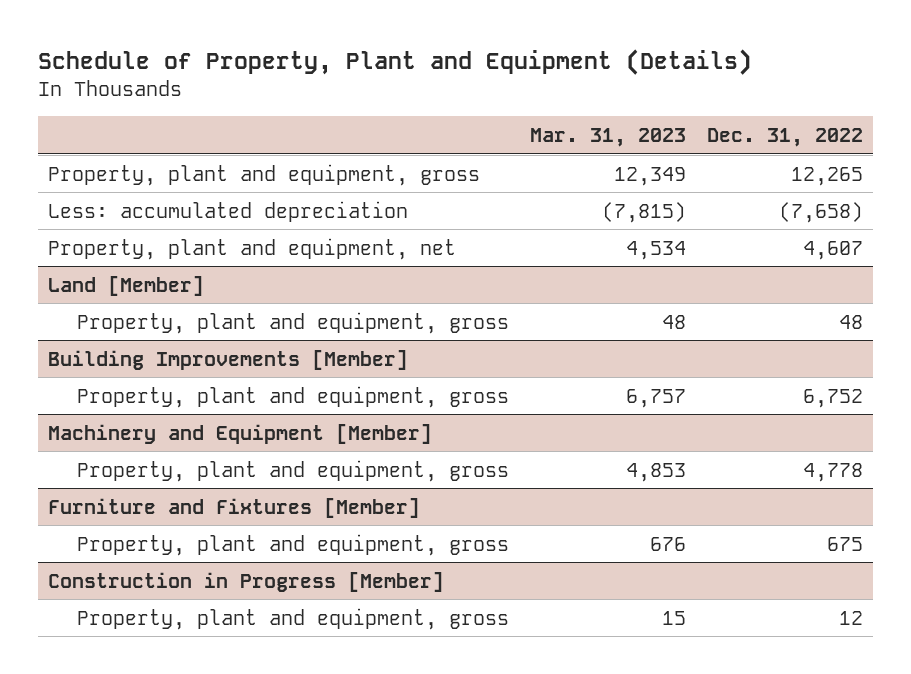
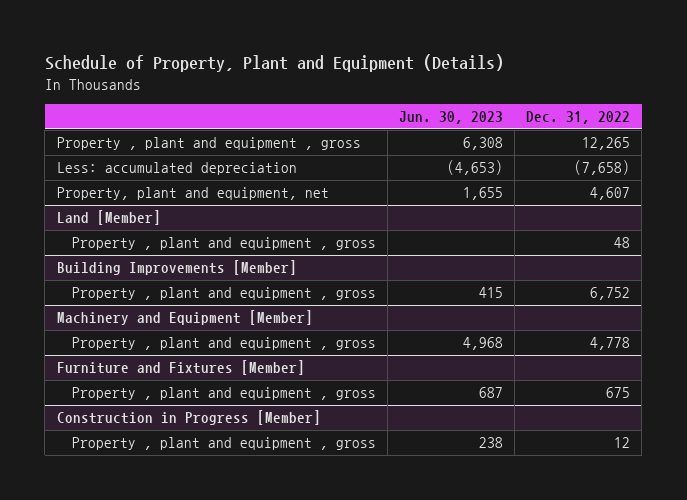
[529,128,686,148] Mar. 31, 2023 -> none
none -> [399,111,504,125] Jun. 30, 2023
[48,163,481,186] Property, plant and equipment, gross -> [56,137,361,151] Property , plant and equipment , gross
[76,311,509,334] Property, plant and equipment, gross -> [72,237,377,251] Property , plant and equipment , gross
[76,385,509,408] Property, plant and equipment, gross -> [72,287,377,301] Property , plant and equipment , gross
[76,459,509,482] Property, plant and equipment, gross -> [72,337,377,351] Property , plant and equipment , gross
[76,533,509,556] Property, plant and equipment, gross -> [72,387,377,401] Property , plant and equipment , gross
[76,607,509,630] Property, plant and equipment, gross -> [72,437,377,451] Property , plant and equipment , gross

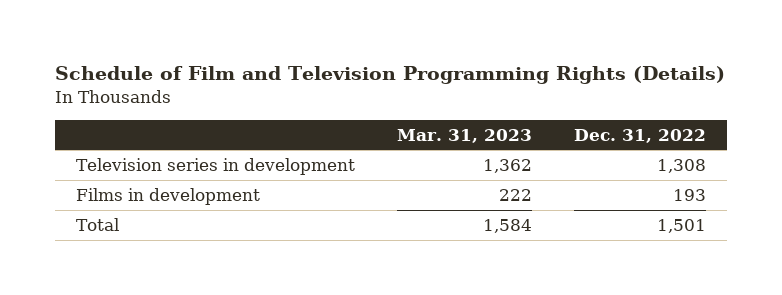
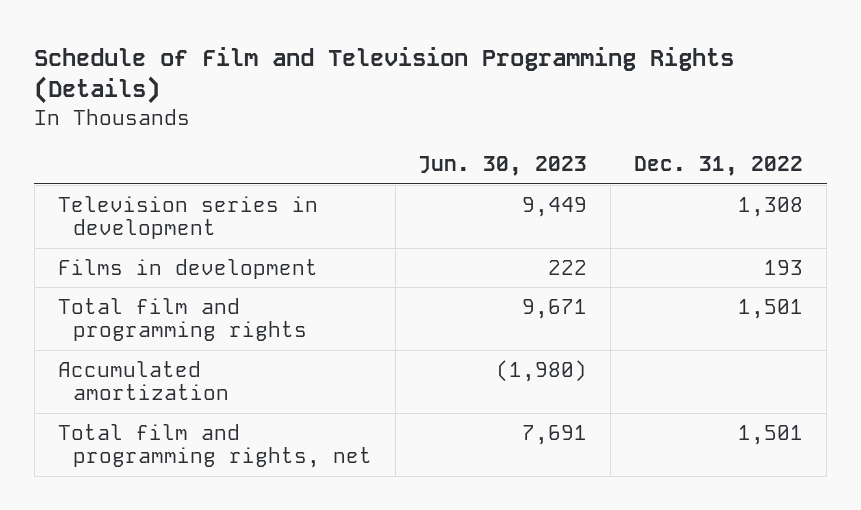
[396,128,532,143] Mar. 31, 2023 -> none
none -> [418,156,588,177] Jun. 30, 2023
none -> [57,297,307,342] Total film and programming rights
none -> [57,360,229,401] Accumulated amortization
[75,218,119,232] Total -> [57,423,372,469] Total film and programming rights, net

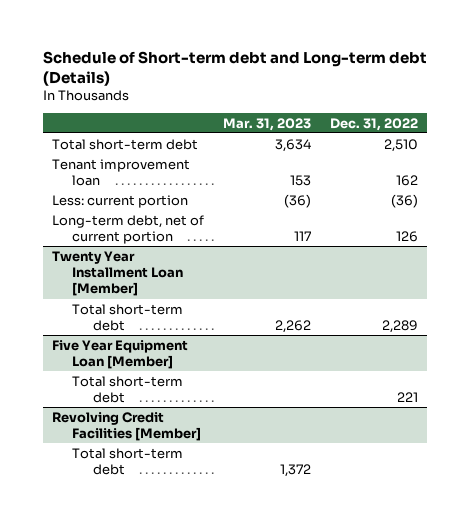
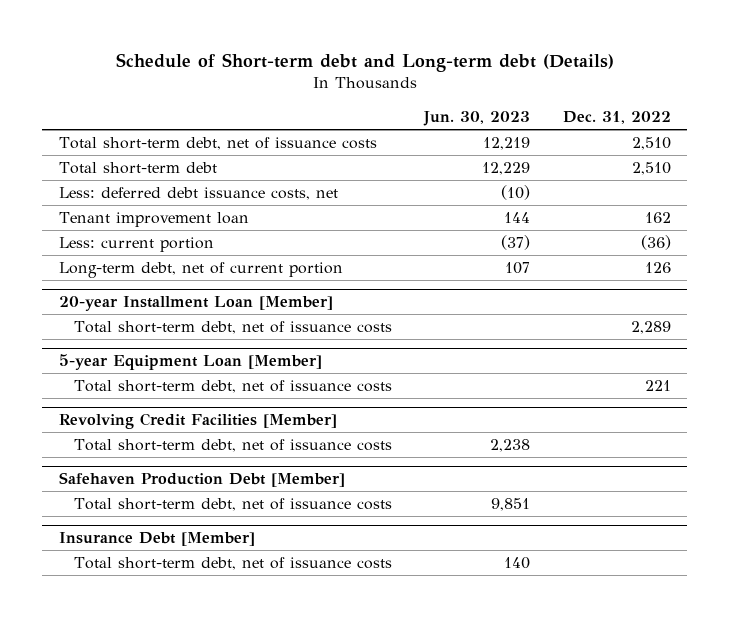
[223,117,312,131] Mar. 31, 2023 -> none
none -> [423,111,531,127] Jun. 30, 2023
none -> [58,136,377,150] Total short-term debt, net of issuance costs
none -> [58,186,338,200] Less: deferred debt issuance costs, net
[52,250,184,297] Twenty Year Installment Loan [Member] -> [58,296,333,312] 20-year Installment Loan [Member]
[72,303,184,332] Total short-term debt -> [73,320,392,334] Total short-term debt, net of issuance costs
[52,339,189,370] Five Year Equipment Loan [Member] -> [58,354,322,371] 5-year Equipment Loan [Member]
[72,375,184,404] Total short-term debt -> [73,379,392,393] Total short-term debt, net of issuance costs
[72,447,184,476] Total short-term debt -> [73,438,392,452] Total short-term debt, net of issuance costs
none -> [58,472,345,488] Safehaven Production Debt [Member]
none -> [73,497,392,511] Total short-term debt, net of issuance costs
none -> [58,532,255,547] Insurance Debt [Member]
none -> [73,556,392,570] Total short-term debt, net of issuance costs

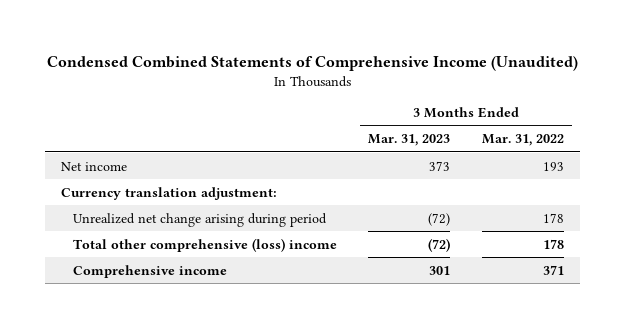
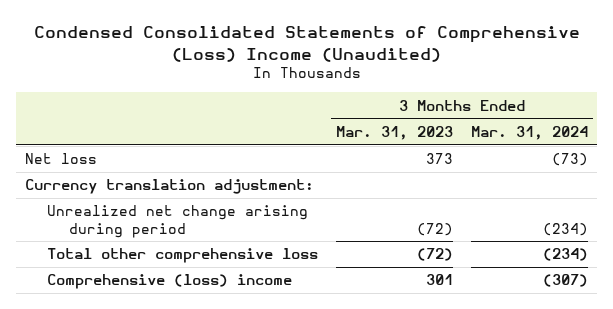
[46,55,578,71] Condensed Combined Statements of Comprehensive Income (Unaudited) -> [33,25,580,62] Condensed Consolidated Statements of Comprehensive (Loss) Income (Unaudited)
[482,134,565,147] Mar. 31, 2022 -> none
none -> [471,125,589,140] Mar. 31, 2024
[61,161,128,171] Net income -> [25,153,98,165] Net loss
[72,237,337,252] Total other comprehensive (loss) income -> [46,248,318,264] Total other comprehensive loss
[72,264,227,278] Comprehensive income -> [46,274,292,290] Comprehensive (loss) income

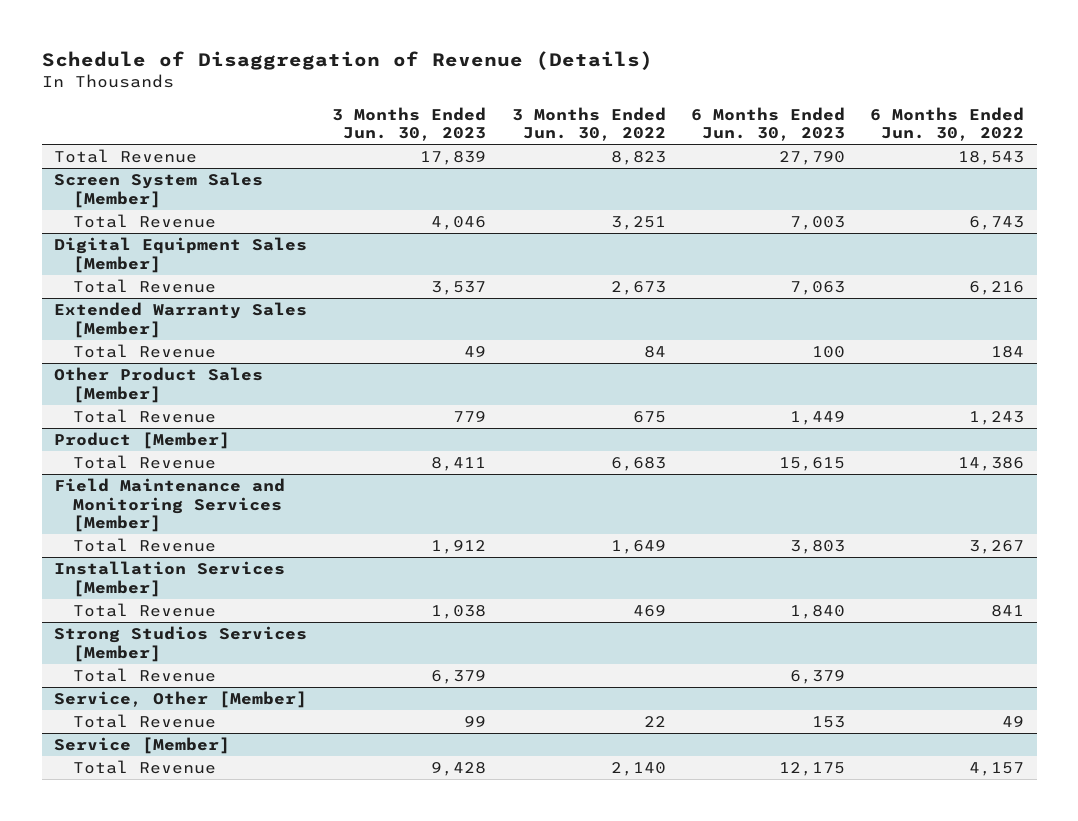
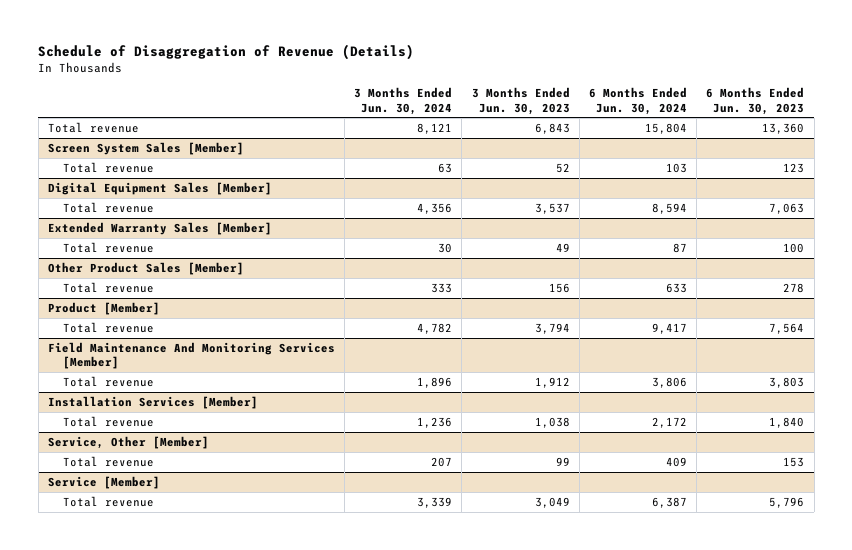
[511,106,666,142] 3 Months Ended Jun. 30, 2022 -> none
[870,106,1025,142] 6 Months Ended Jun. 30, 2022 -> none
none -> [354,87,453,115] 3 Months Ended Jun. 30, 2024
none -> [588,87,687,115] 6 Months Ended Jun. 30, 2024
[54,148,198,163] Total Revenue -> [47,122,139,134] Total revenue
[420,150,487,165] 17,839 -> [534,123,570,135] 6,843
[778,150,845,165] 27,790 -> [762,123,805,135] 13,360
[73,213,217,228] Total Revenue -> [63,162,155,174] Total revenue
[431,215,487,230] 4,046 -> [555,163,570,174] 52
[789,215,845,230] 7,003 -> [783,163,805,174] 123
[73,278,217,293] Total Revenue -> [63,202,155,214] Total revenue
[73,343,217,358] Total Revenue -> [63,242,155,254] Total revenue
[73,408,217,423] Total Revenue -> [63,282,155,294] Total revenue
[453,410,487,422] 779 -> [548,283,570,294] 156
[789,410,845,425] 1,449 -> [783,283,805,294] 278
[73,454,217,469] Total Revenue -> [63,322,155,334] Total revenue
[431,456,487,471] 8,411 -> [534,323,570,335] 3,794
[778,456,845,471] 15,615 -> [769,323,805,335] 7,564
[54,477,286,533] Field Maintenance and Monitoring Services [Member] -> [47,342,335,370] Field Maintenance And Monitoring Services [Member]
[73,537,217,552] Total Revenue -> [63,376,155,388] Total revenue
[54,625,308,662] Strong Studios Services [Member] -> none
[73,667,217,682] Total Revenue -> none
[73,602,217,617] Total Revenue -> [63,416,155,428] Total revenue
[73,713,217,728] Total Revenue -> [63,456,155,468] Total revenue
[73,759,217,774] Total Revenue -> [63,496,155,508] Total revenue
[431,761,487,776] 9,428 -> [534,497,570,509] 3,049
[778,761,845,776] 12,175 -> [769,497,805,509] 5,796

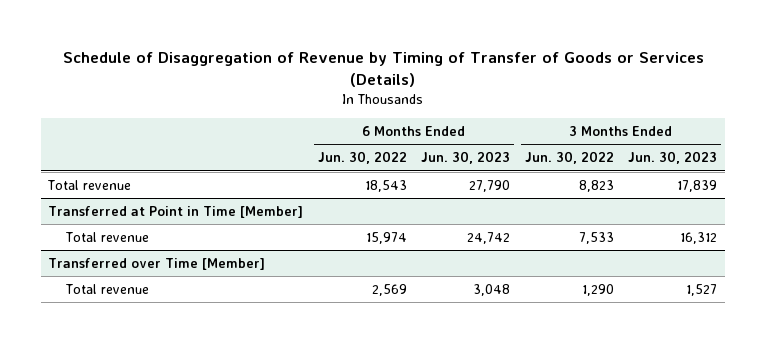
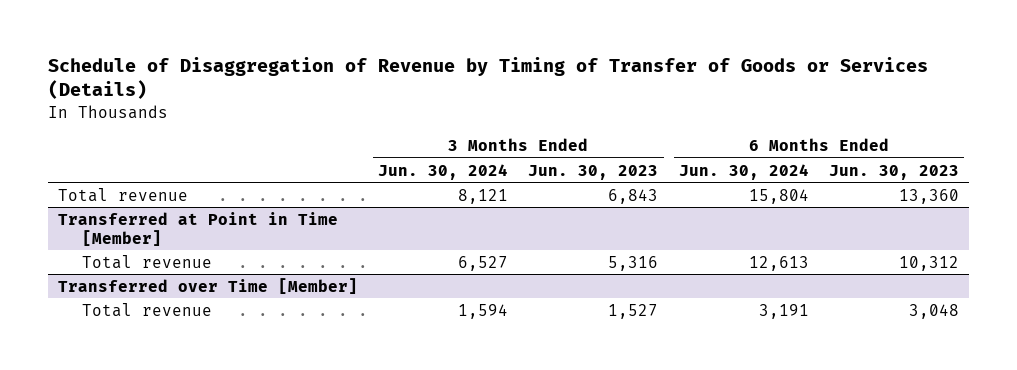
[317,151,407,165] Jun. 30, 2022 -> none
[524,151,614,165] Jun. 30, 2022 -> none
none -> [378,163,509,180] Jun. 30, 2024
none -> [678,163,809,180] Jun. 30, 2024
[469,179,511,192] 27,790 -> [899,188,960,204] 13,360
[677,179,718,192] 17,839 -> [608,188,659,204] 6,843
[467,231,511,244] 24,742 -> [899,255,960,271] 10,312
[680,231,718,244] 16,312 -> [608,255,659,271] 5,316

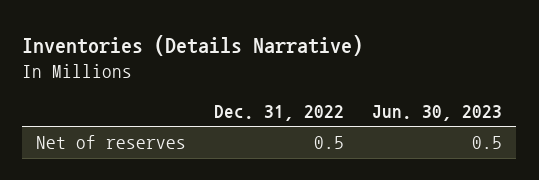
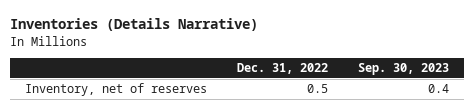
[372,105,503,122] Jun. 30, 2023 -> none
none -> [358,63,450,76] Sep. 30, 2023
[36,135,187,150] Net of reserves -> [25,83,208,97] Inventory, net of reserves

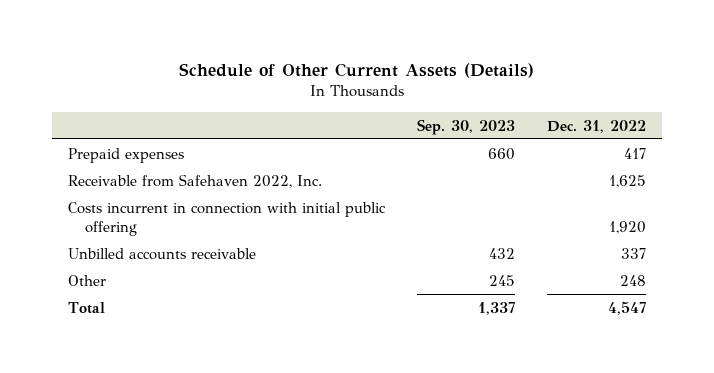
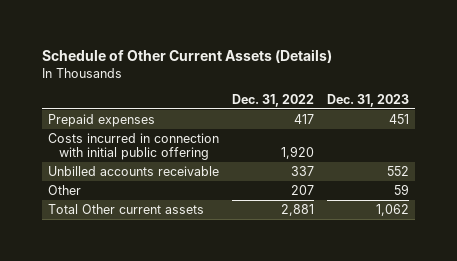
[416,118,515,135] Sep. 30, 2023 -> none
none -> [326,93,409,107] Dec. 31, 2023
[68,173,323,188] Receivable from Safehaven 2022, Inc. -> none
[68,201,387,236] Costs incurrent in connection with initial public offering -> [48,132,220,161] Costs incurred in connection with initial public offering
[619,274,646,286] 248 -> [291,184,315,195] 207
[68,301,106,314] Total -> [48,203,205,214] Total Other current assets
[607,300,646,315] 4,547 -> [281,203,315,216] 2,881

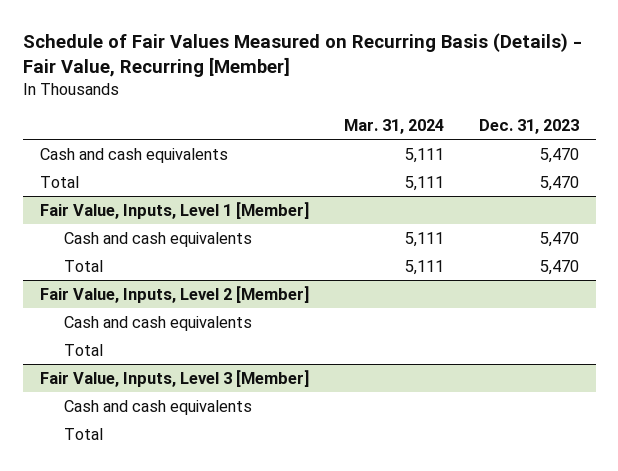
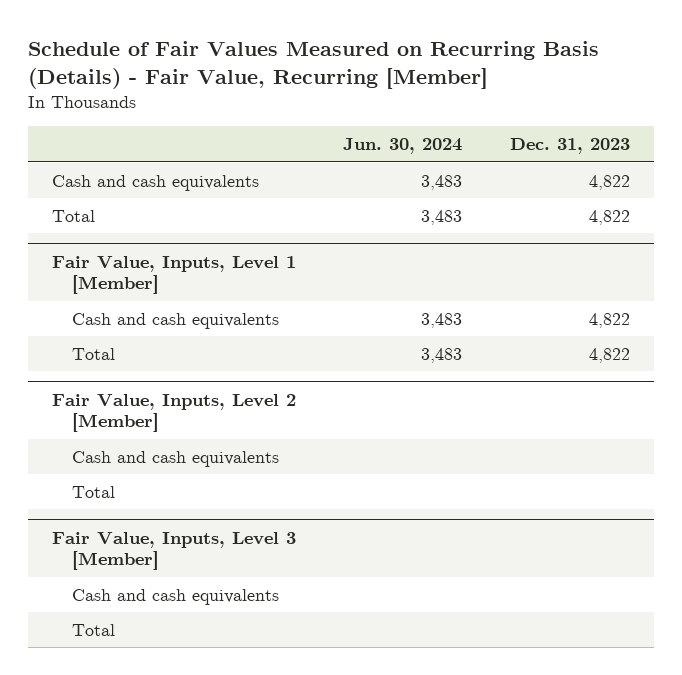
[344,119,445,135] Mar. 31, 2024 -> none
none -> [343,138,463,155] Jun. 30, 2024
[539,147,579,163] 5,470 -> [589,174,631,190] 4,822
[539,175,579,191] 5,470 -> [589,209,631,225] 4,822
[539,231,579,247] 5,470 -> [589,312,631,328] 4,822
[539,259,579,275] 5,470 -> [589,347,631,363] 4,822

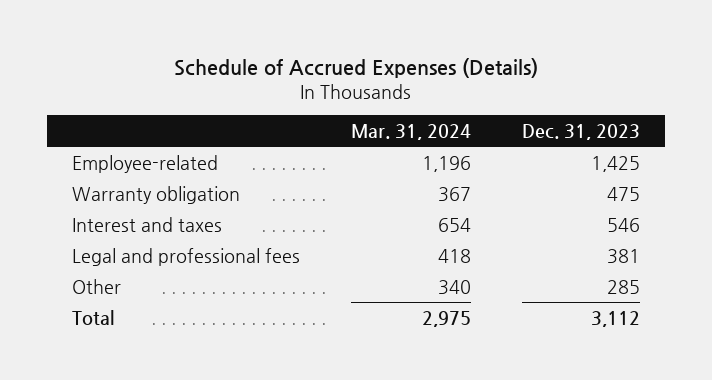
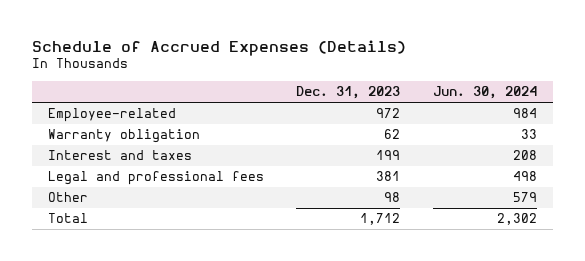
[350,123,471,140] Mar. 31, 2024 -> none
none -> [432,86,537,100] Jun. 30, 2024
[590,155,640,172] 1,425 -> [376,108,401,119] 972
[606,186,640,201] 475 -> [384,129,401,140] 62
[606,217,640,232] 546 -> [376,150,401,161] 199
[606,279,640,294] 285 -> [384,192,401,203] 98
[590,310,640,327] 3,112 -> [360,213,401,226] 1,712

